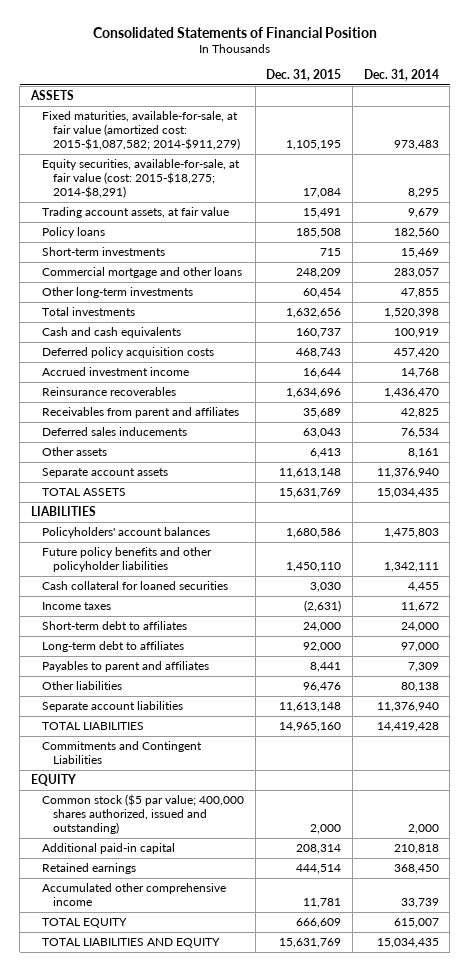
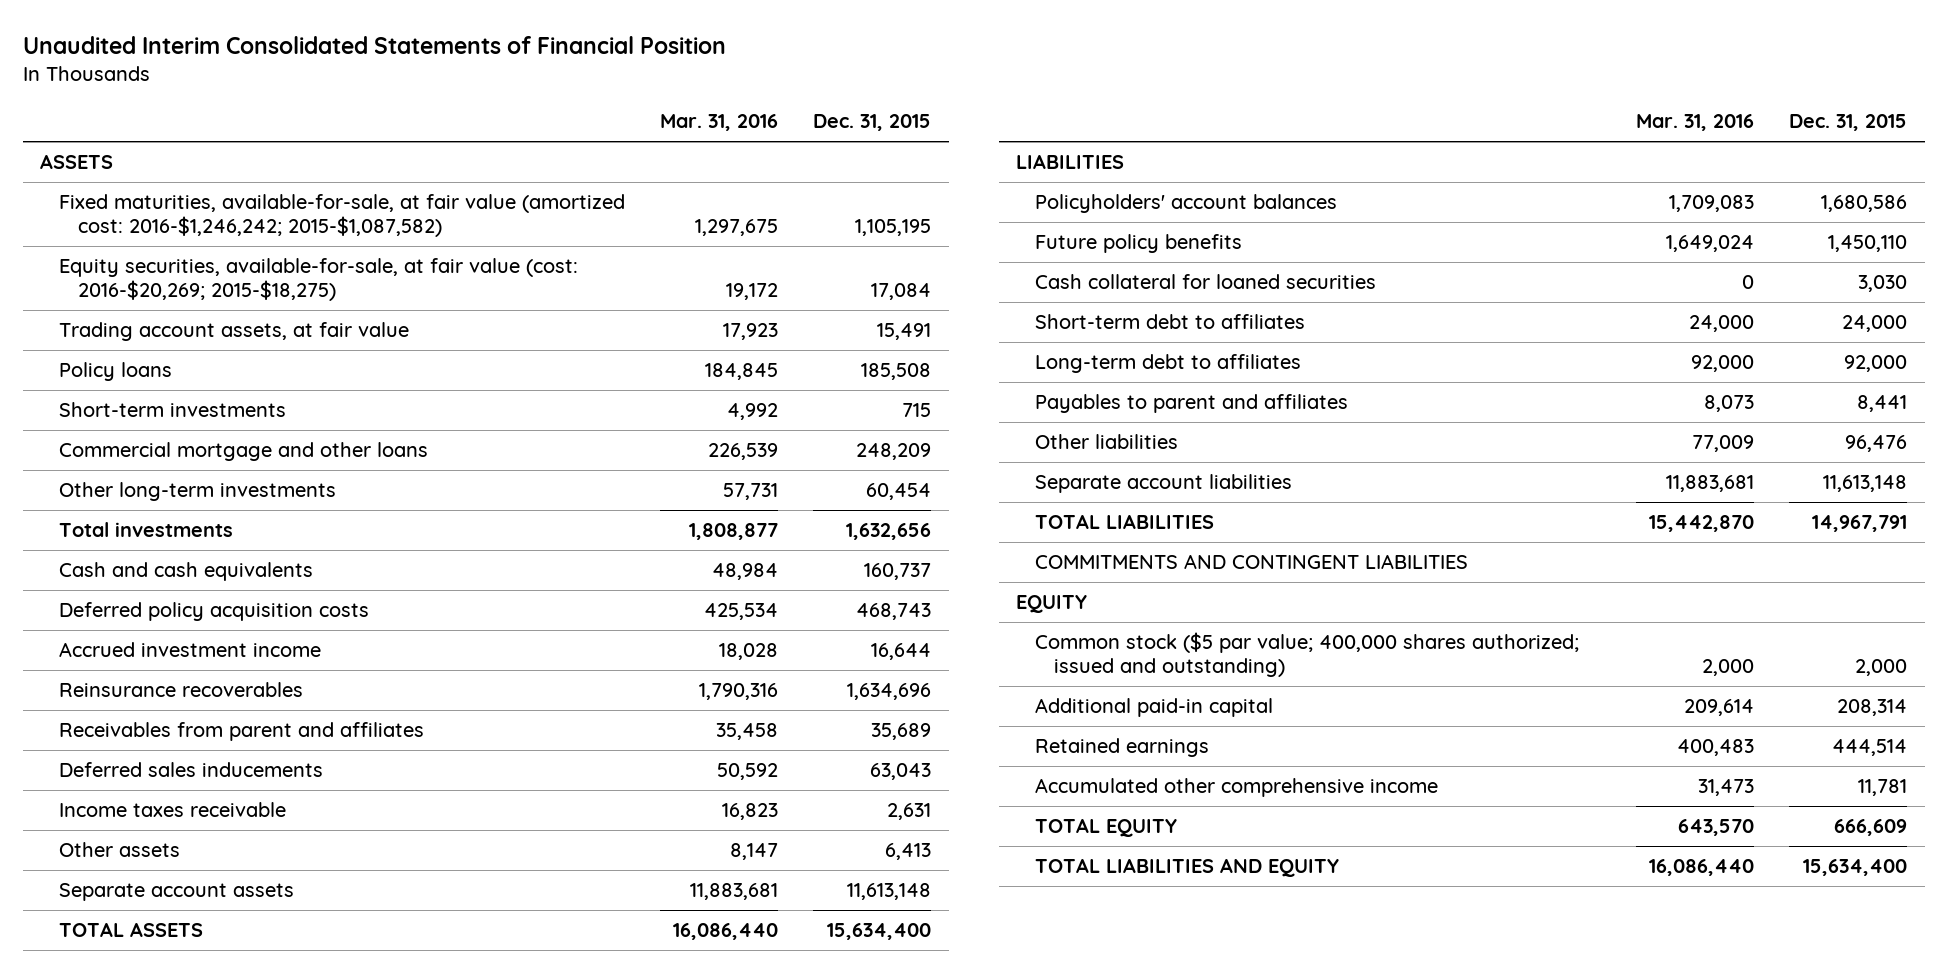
[92,26,377,38] Consolidated Statements of Financial Position -> [22,35,726,54] Unaudited Interim Consolidated Statements of Financial Position
[363,69,439,82] Dec. 31, 2014 -> none
none -> [660,114,779,132] Mar. 31, 2016
[41,111,240,150] Fixed maturities, available-for-sale, at fair value (amortized cost: 2015-$1,087,582; 2014-$911,279) -> [59,194,626,238] Fixed maturities, available-for-sale, at fair value (amortized cost: 2016-$1,246,242; 2015-$1,087,582)
[41,159,240,198] Equity securities, available-for-sale, at fair value (cost: 2015-$18,275; 2014-$8,291) -> [59,258,579,302] Equity securities, available-for-sale, at fair value (cost: 2016-$20,269; 2015-$18,275)
none -> [59,802,287,818] Income taxes receivable
[279,488,342,499] 15,631,769 -> [827,923,932,941] 15,634,400
[41,547,212,572] Future policy benefits and other policyholder liabilities -> [1035,234,1243,254] Future policy benefits
[41,602,111,611] Income taxes -> none
[279,722,342,733] 14,965,160 -> [1812,515,1908,533] 14,967,791
[41,741,202,764] Commitments and Contingent Liabilities -> [1035,554,1469,570] COMMITMENTS AND CONTINGENT LIABILITIES
[41,794,244,834] Common stock ($5 par value; 400,000 shares authorized, issued and outstanding) -> [1035,632,1580,678] Common stock ($5 par value; 400,000 shares authorized; issued and outstanding)
[279,938,342,949] 15,631,769 -> [1803,859,1908,877] 15,634,400

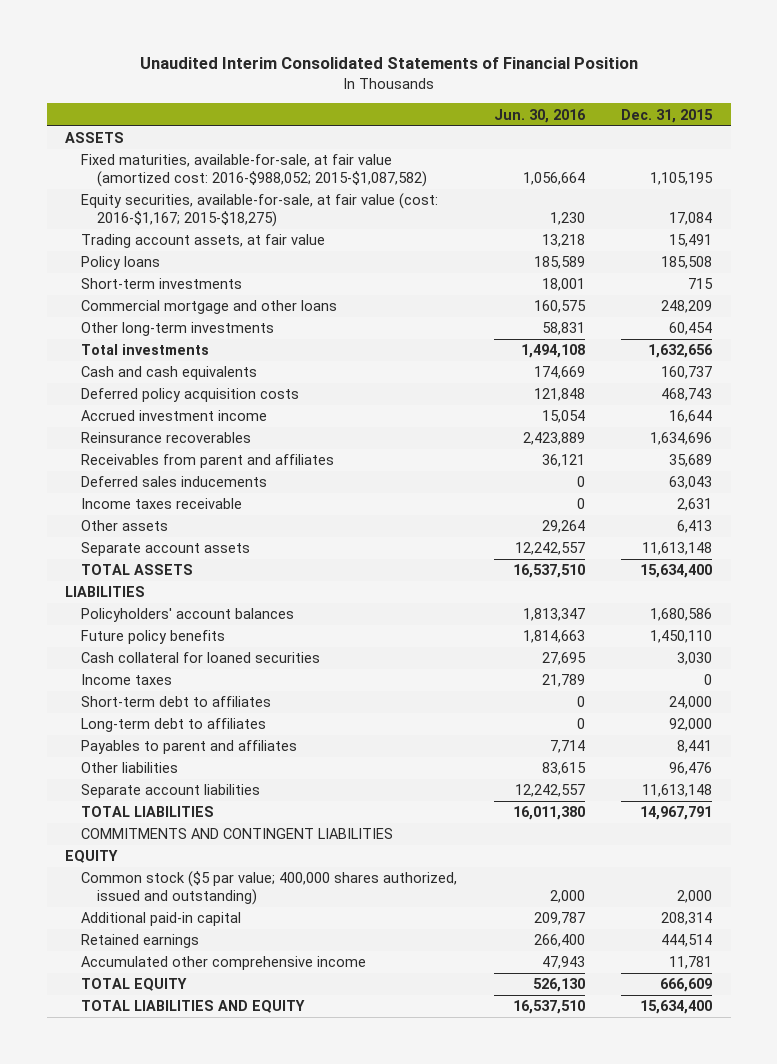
[660,114,779,132] Mar. 31, 2016 -> none
none -> [493,108,586,123] Jun. 30, 2016
[59,194,626,238] Fixed maturities, available-for-sale, at fair value (amortized cost: 2016-$1,246,242; 2015-$1,087,582) -> [80,154,428,187] Fixed maturities, available-for-sale, at fair value (amortized cost: 2016-$988,052; 2015-$1,087,582)
[59,258,579,302] Equity securities, available-for-sale, at fair value (cost: 2016-$20,269; 2015-$18,275) -> [80,193,438,227] Equity securities, available-for-sale, at fair value (cost: 2016-$1,167; 2015-$18,275)
none -> [80,674,172,686] Income taxes
[1035,632,1580,678] Common stock ($5 par value; 400,000 shares authorized; issued and outstanding) -> [80,871,457,905] Common stock ($5 par value; 400,000 shares authorized, issued and outstanding)

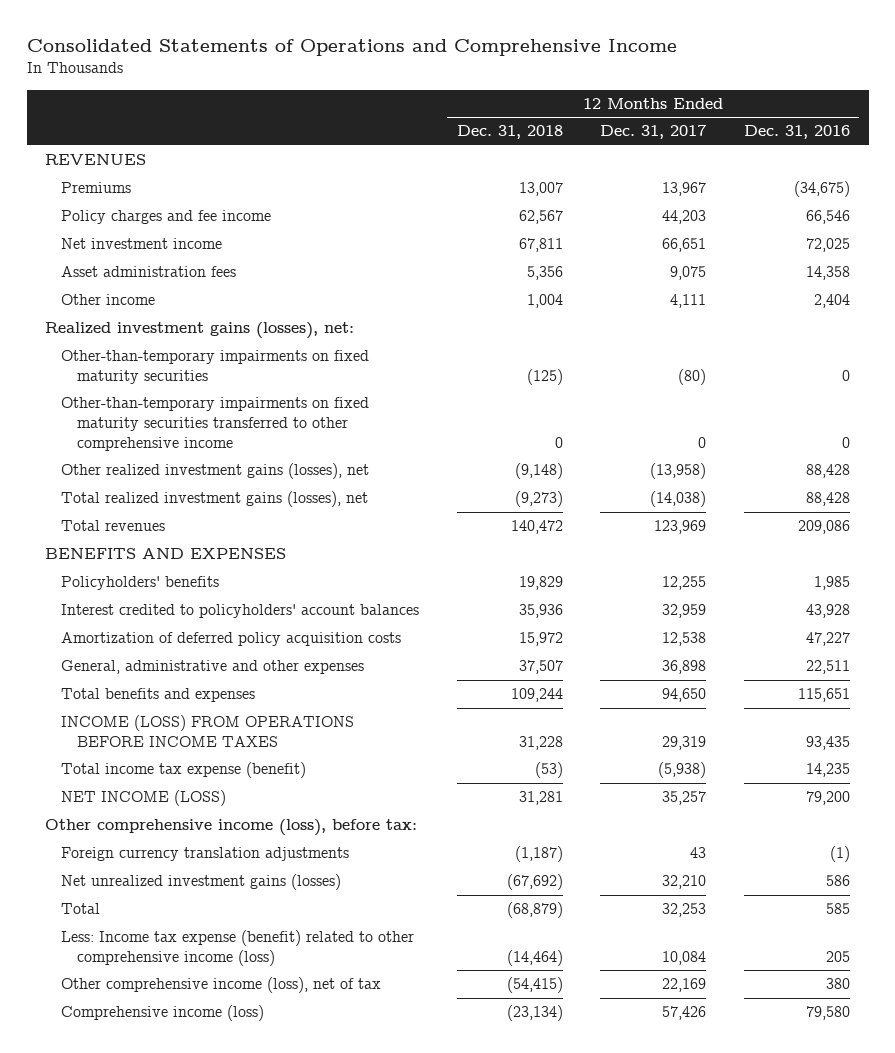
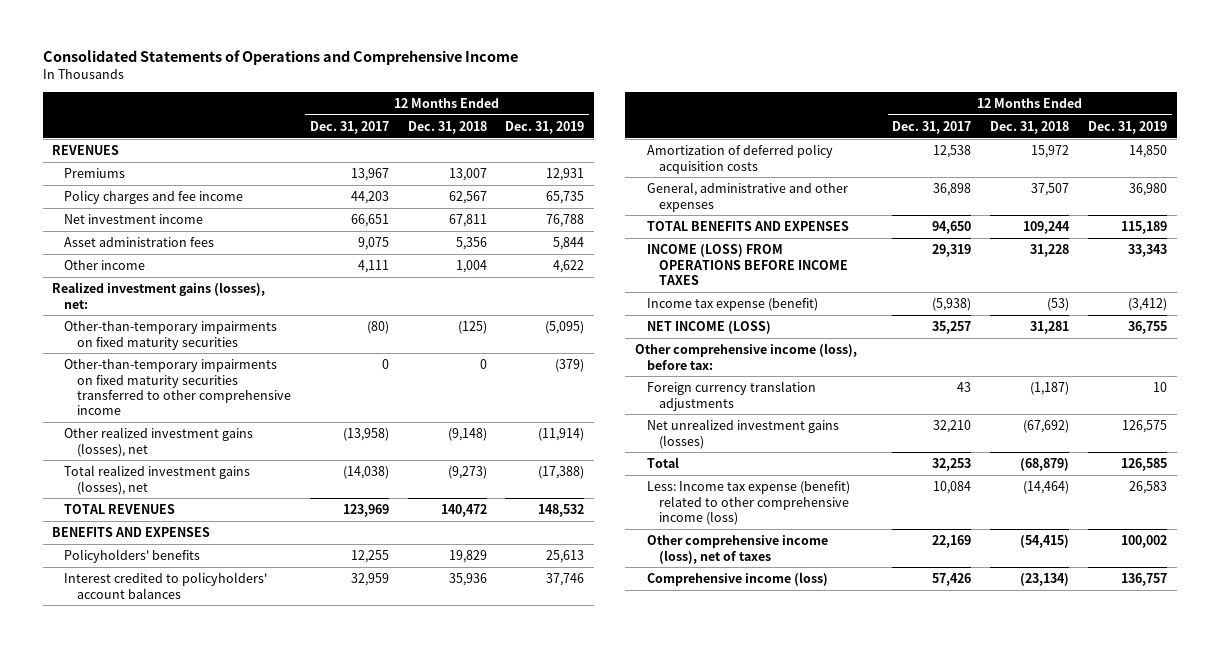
[743,125,850,140] Dec. 31, 2016 -> none
none -> [505,120,585,134] Dec. 31, 2019
[61,520,166,532] Total revenues -> [64,504,176,515] TOTAL REVENUES
[61,688,256,703] Total benefits and expenses -> [647,221,850,232] TOTAL BENEFITS AND EXPENSES
[61,762,307,779] Total income tax expense (benefit) -> [647,298,819,312] Income tax expense (benefit)
[61,977,382,994] Other comprehensive income (loss), net of tax -> [647,535,829,564] Other comprehensive income (loss), net of taxes

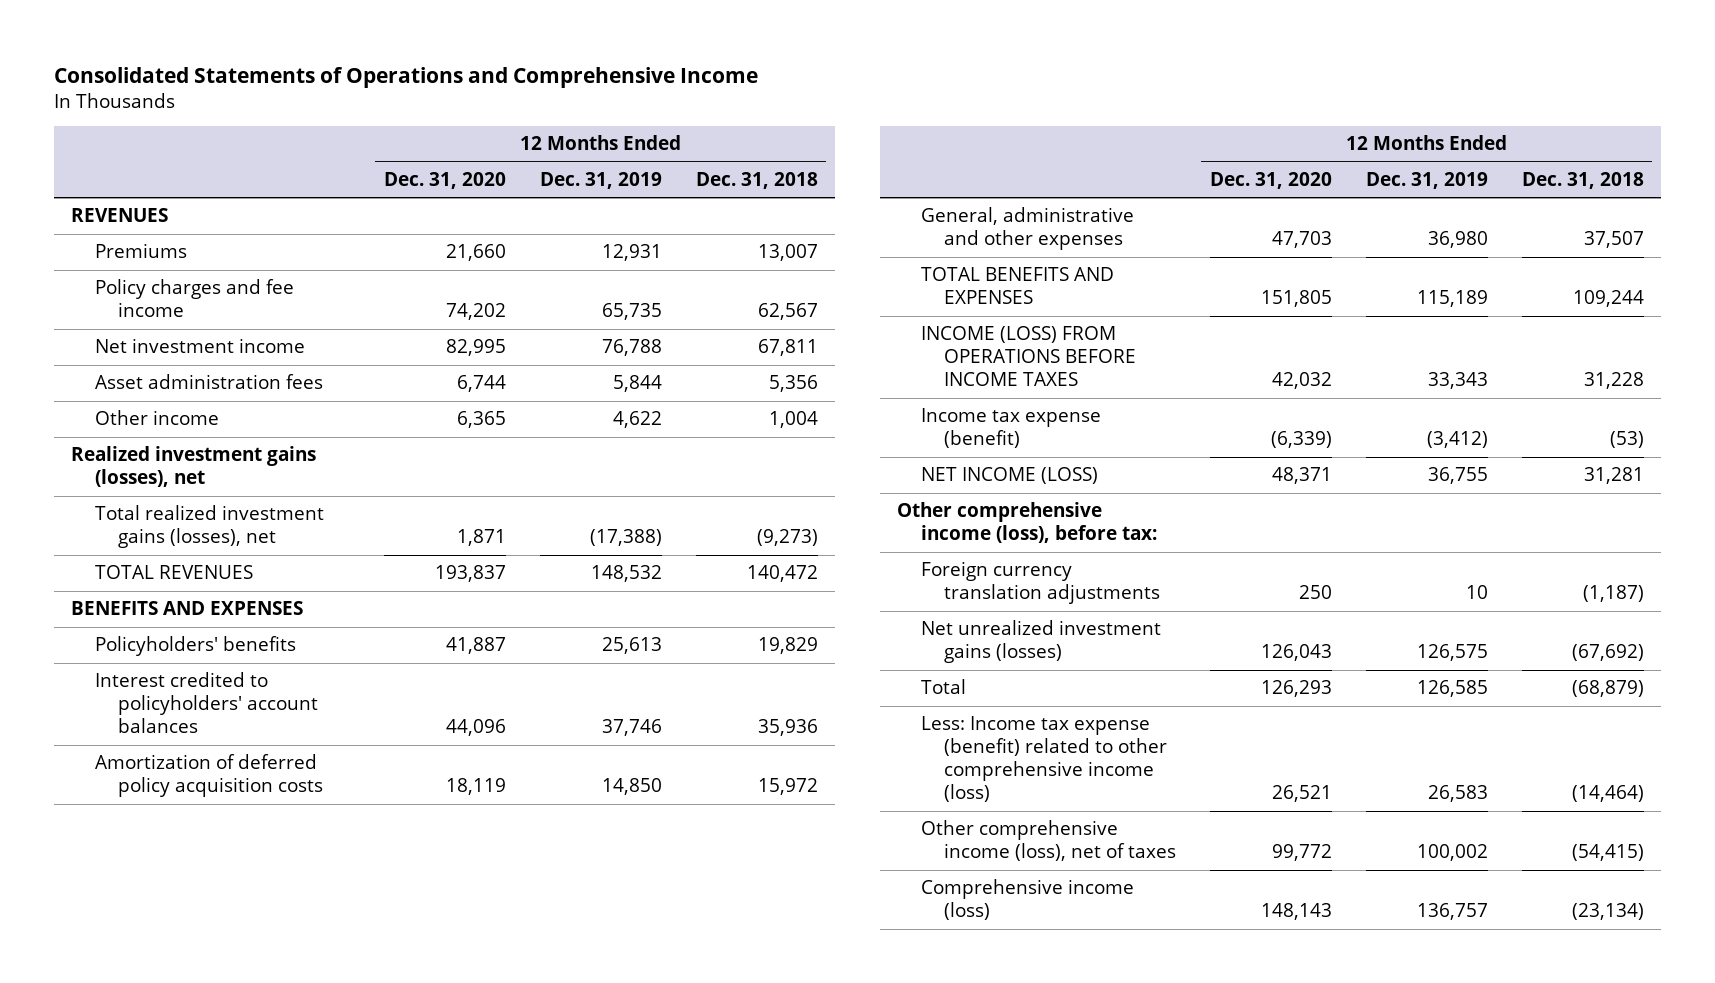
[309,120,389,134] Dec. 31, 2017 -> none
none -> [383,171,506,189] Dec. 31, 2020
[64,321,278,350] Other-than-temporary impairments on fixed maturity securities -> none
[64,359,291,416] Other-than-temporary impairments on fixed maturity securities transferred to other comprehensive income -> none
[64,427,254,457] Other realized investment gains (losses), net -> none
[52,282,266,309] Realized investment gains (losses), net: -> [71,446,317,488] Realized investment gains (losses), net

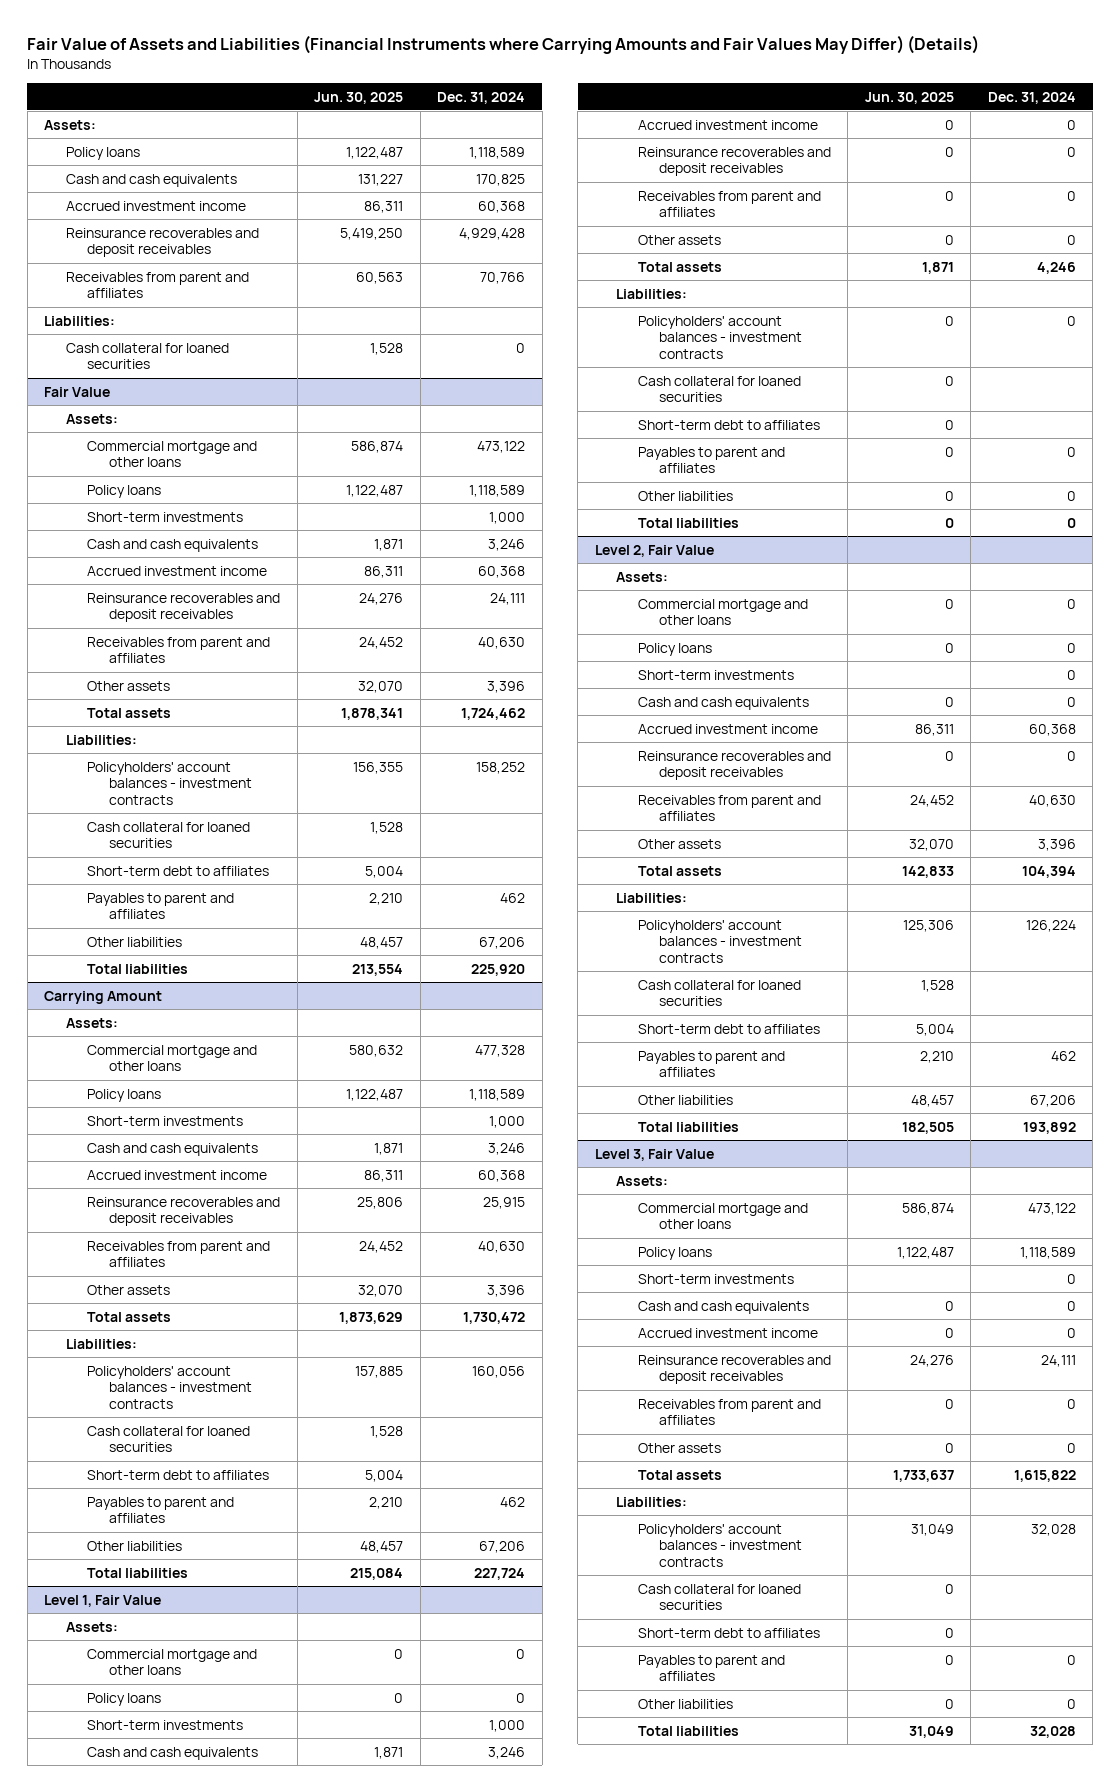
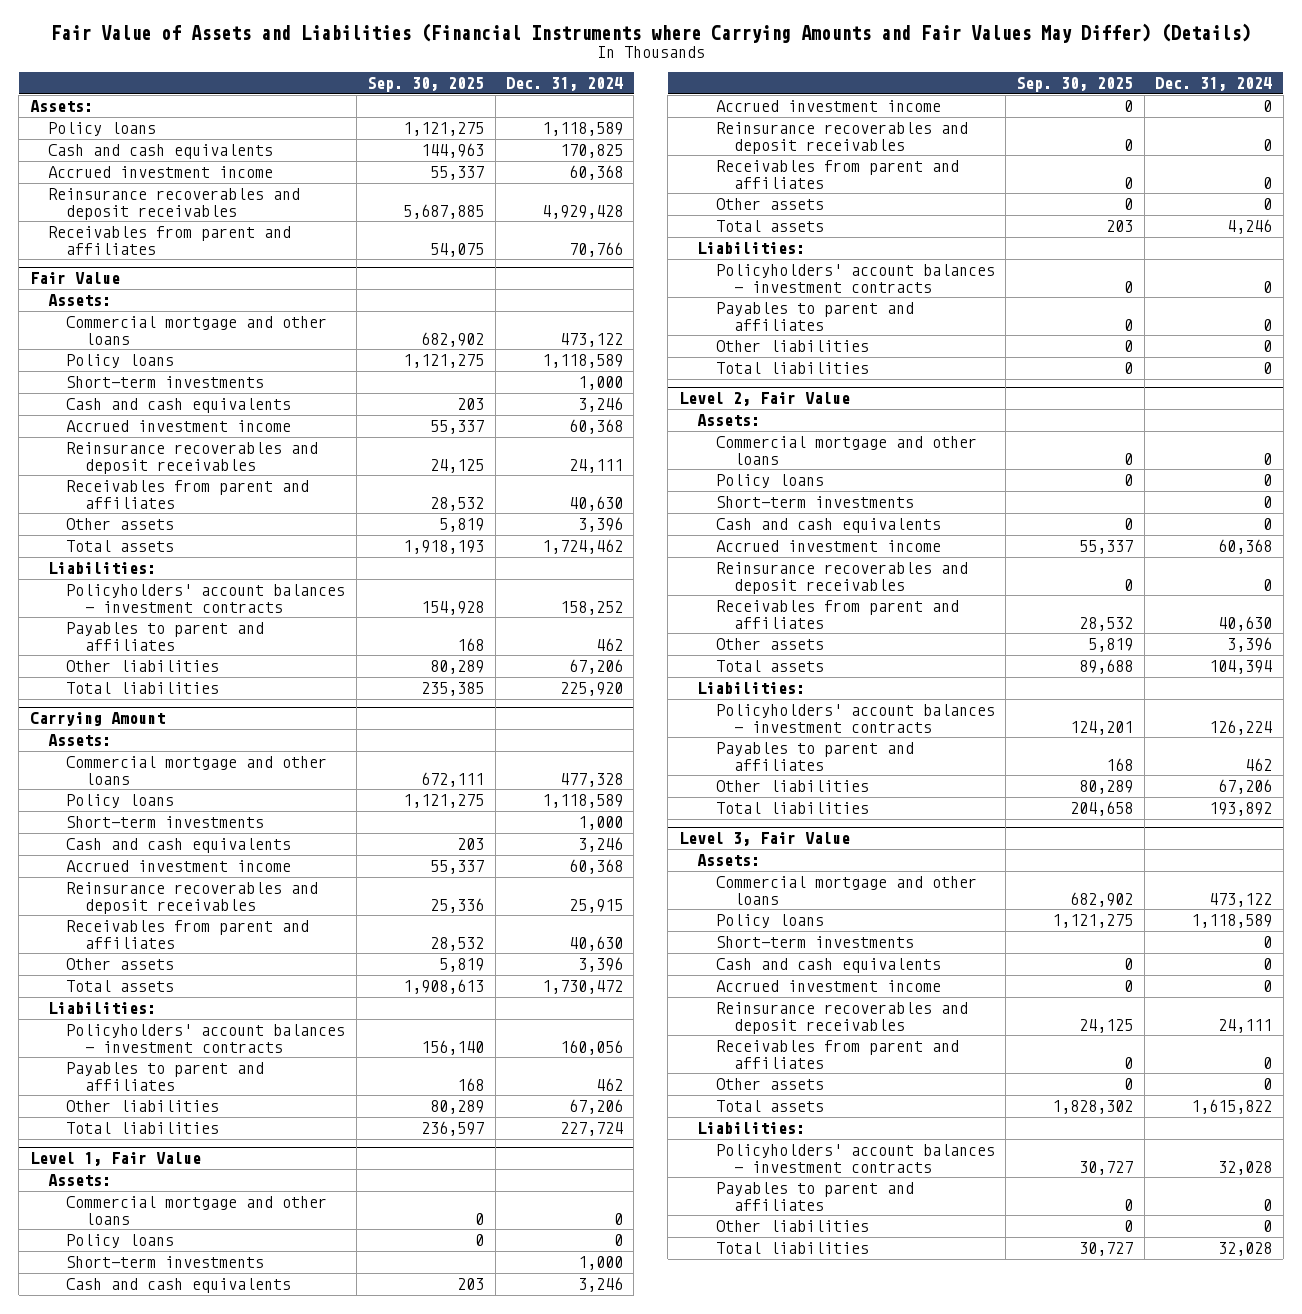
[314,91,404,104] Jun. 30, 2025 -> none
none -> [367,77,485,93] Sep. 30, 2025
[44,315,116,326] Liabilities: -> none
[65,342,229,370] Cash collateral for loaned securities -> none
[87,821,251,849] Cash collateral for loaned securities -> none
[87,865,270,876] Short-term debt to affiliates -> none
[87,1425,251,1453] Cash collateral for loaned securities -> none
[87,1469,270,1480] Short-term debt to affiliates -> none
[637,375,801,403] Cash collateral for loaned securities -> none
[637,419,820,430] Short-term debt to affiliates -> none
[637,979,801,1007] Cash collateral for loaned securities -> none
[637,1023,820,1034] Short-term debt to affiliates -> none
[637,1583,801,1611] Cash collateral for loaned securities -> none
[637,1627,820,1638] Short-term debt to affiliates -> none

